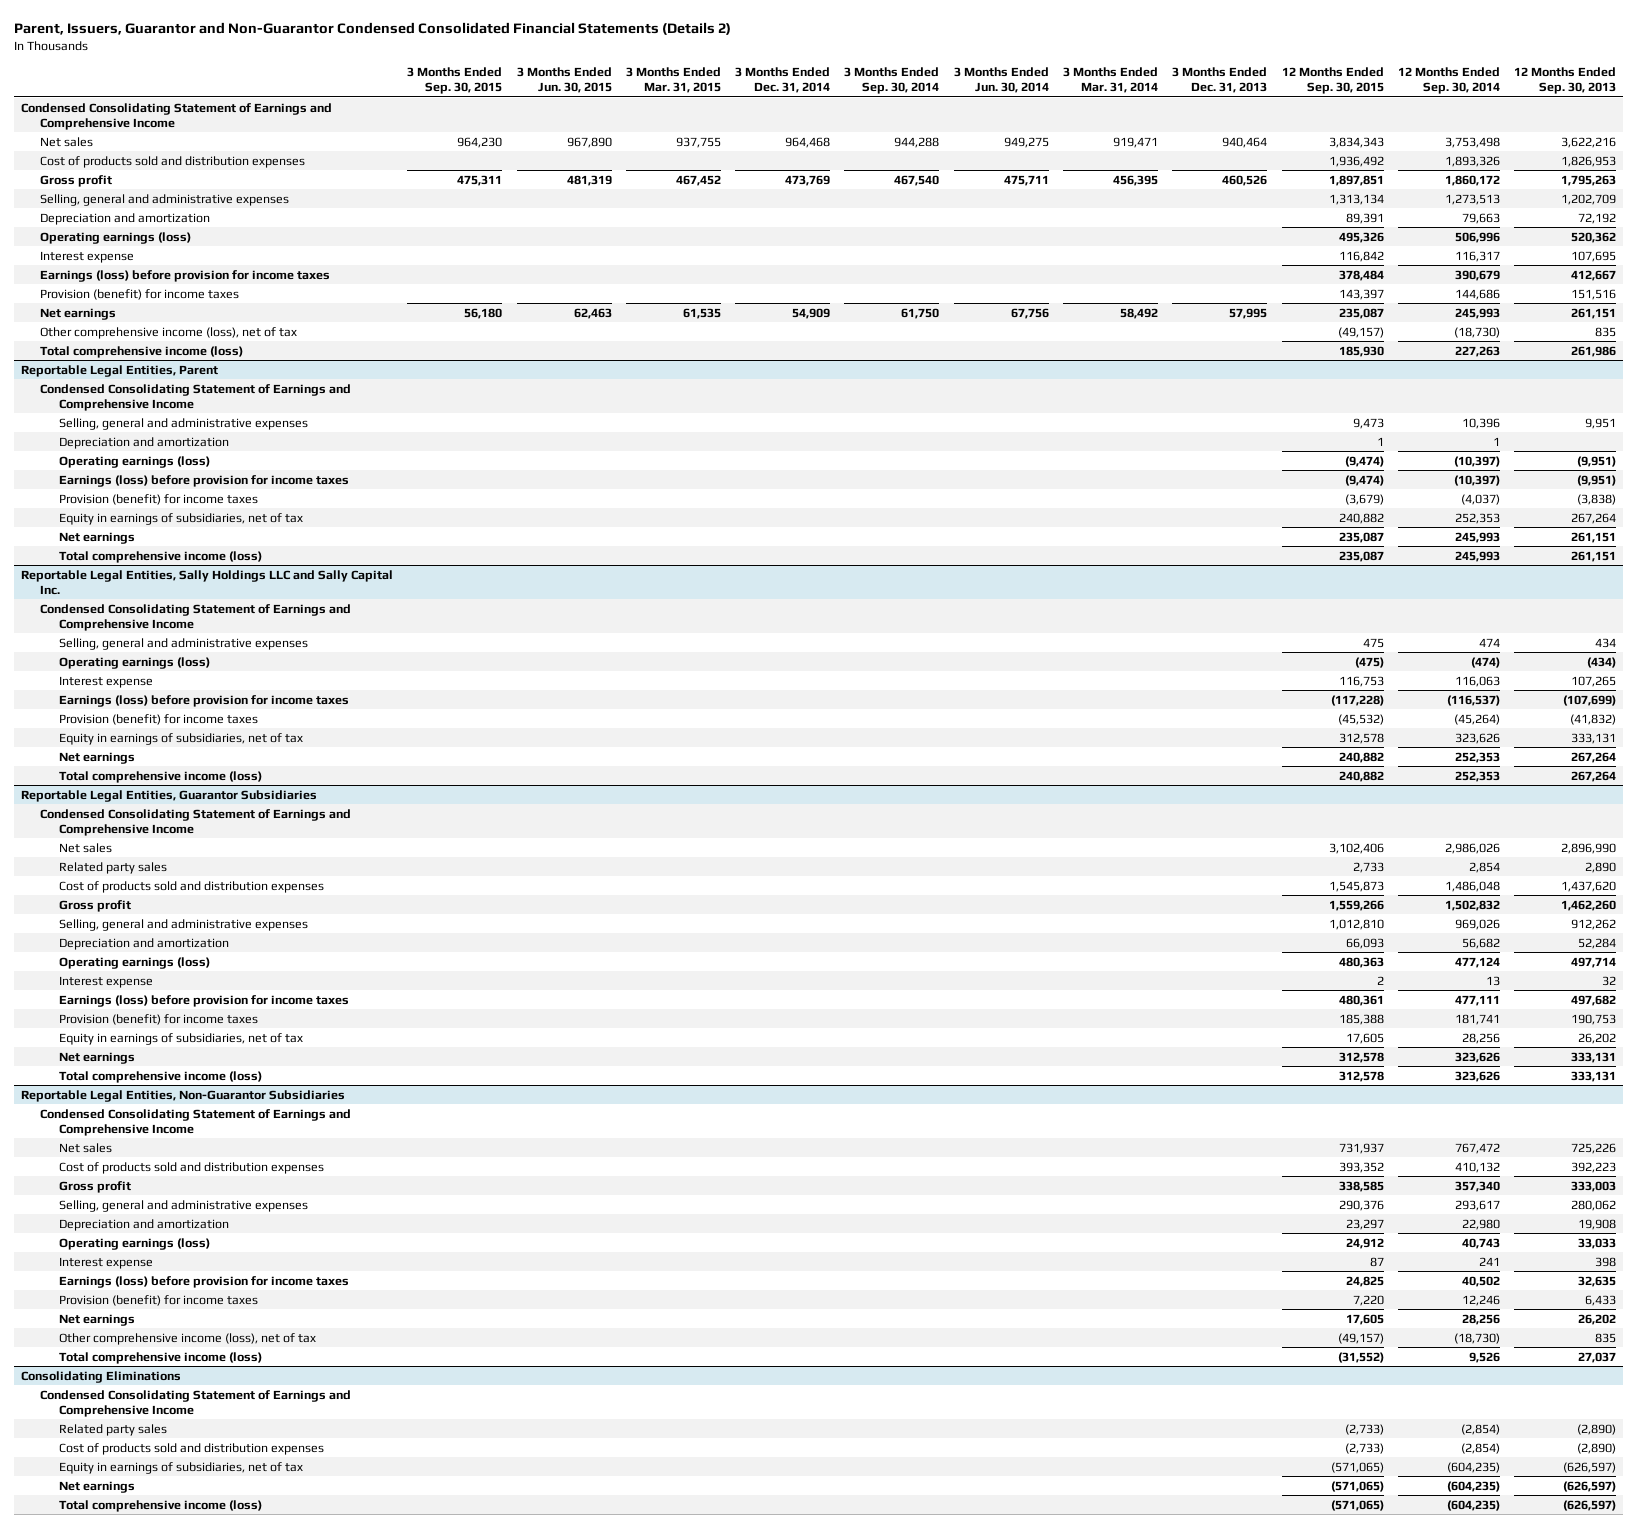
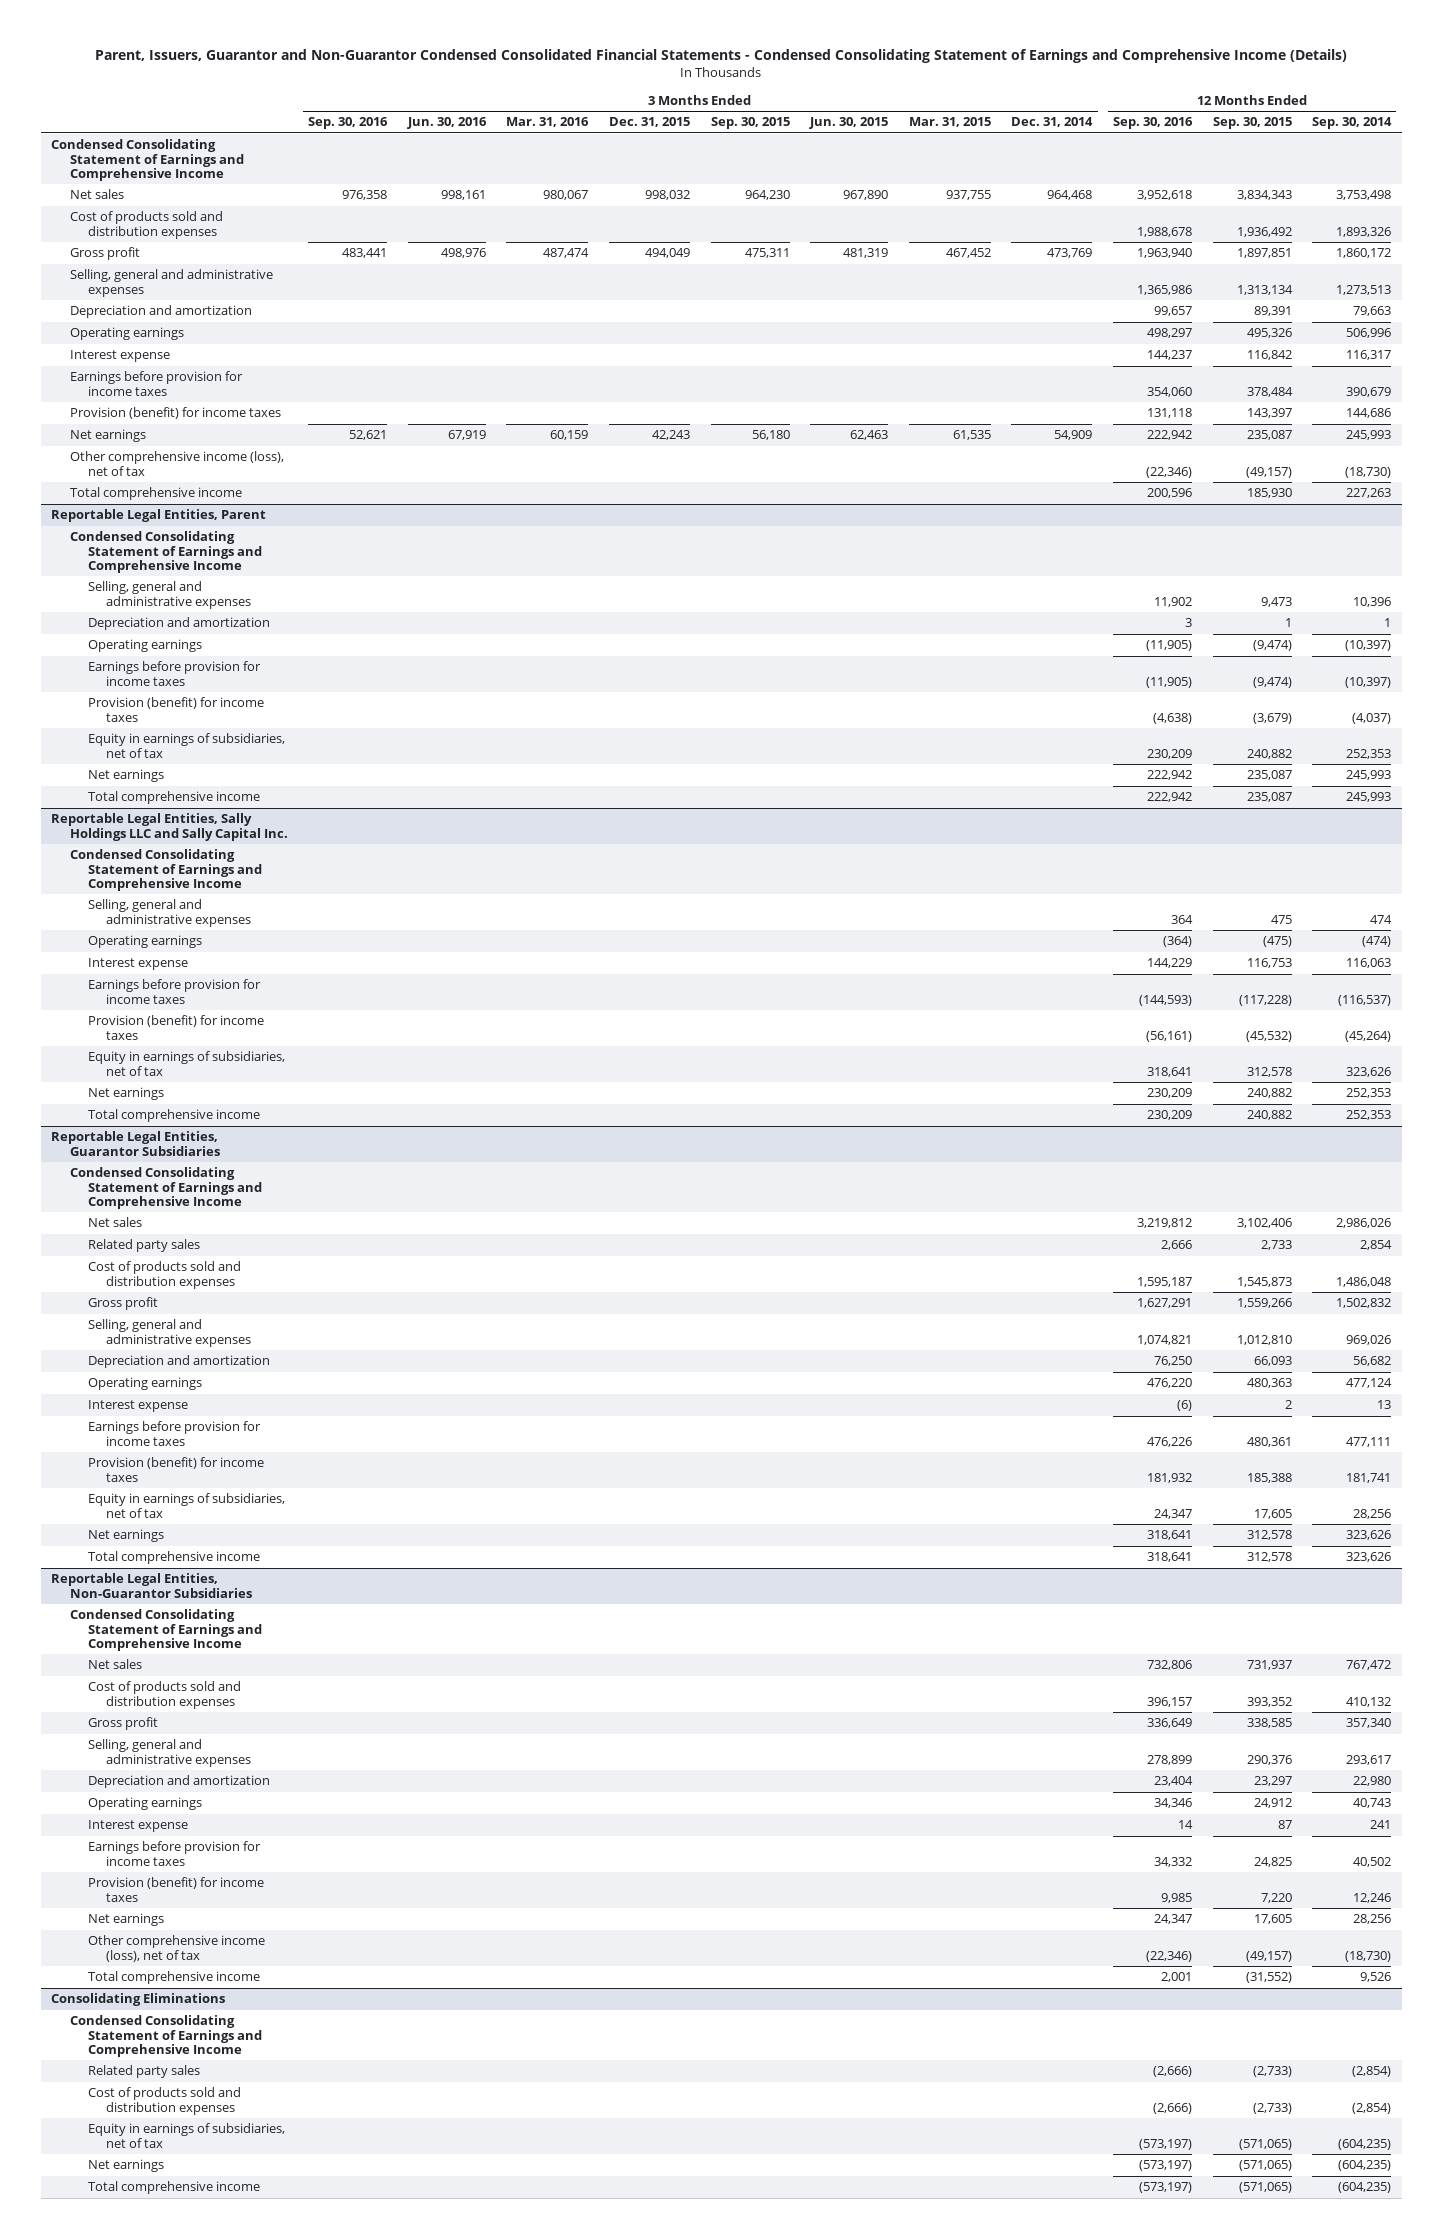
[13,22,731,36] Parent, Issuers, Guarantor and Non-Guarantor Condensed Consolidated Financial Statements (Details 2) -> [95,49,1348,64] Parent, Issuers, Guarantor and Non-Guarantor Condensed Consolidated Financial Statements - Condensed Consolidating Statement of Earnings and Comprehensive Income (Details)
[844,67,940,95] 3 Months Ended Sep. 30, 2014 -> none
[953,67,1049,94] 3 Months Ended Jun. 30, 2014 -> none
[1063,67,1159,94] 3 Months Ended Mar. 31, 2014 -> none
[1172,67,1268,94] 3 Months Ended Dec. 31, 2013 -> none
[1514,67,1617,95] 12 Months Ended Sep. 30, 2013 -> none
none -> [308,117,389,130] Sep. 30, 2016
none -> [406,117,487,130] Jun. 30, 2016
none -> [506,117,590,128] Mar. 31, 2016
none -> [609,117,691,128] Dec. 31, 2015
none -> [1113,117,1194,130] Sep. 30, 2016
[39,231,191,244] Operating earnings (loss) -> [69,327,184,341] Operating earnings
[39,269,330,282] Earnings (loss) before provision for income taxes -> [69,371,243,396] Earnings before provision for income taxes
[39,345,243,358] Total comprehensive income (loss) -> [69,487,242,501] Total comprehensive income
[58,455,210,468] Operating earnings (loss) -> [87,639,202,653] Operating earnings
[58,474,349,487] Earnings (loss) before provision for income taxes -> [87,661,261,686] Earnings before provision for income taxes
[58,550,262,563] Total comprehensive income (loss) -> [87,791,260,805] Total comprehensive income
[58,656,210,669] Operating earnings (loss) -> [87,935,202,949] Operating earnings
[58,694,349,707] Earnings (loss) before provision for income taxes -> [87,979,261,1004] Earnings before provision for income taxes
[58,770,262,783] Total comprehensive income (loss) -> [87,1109,260,1123] Total comprehensive income
[58,956,210,969] Operating earnings (loss) -> [87,1377,202,1391] Operating earnings
[58,994,349,1007] Earnings (loss) before provision for income taxes -> [87,1421,261,1446] Earnings before provision for income taxes
[58,1070,262,1083] Total comprehensive income (loss) -> [87,1551,260,1565] Total comprehensive income
[58,1237,210,1250] Operating earnings (loss) -> [87,1797,202,1811] Operating earnings
[58,1275,349,1288] Earnings (loss) before provision for income taxes -> [87,1841,261,1866] Earnings before provision for income taxes
[58,1351,262,1364] Total comprehensive income (loss) -> [87,1971,260,1985] Total comprehensive income
[58,1499,262,1512] Total comprehensive income (loss) -> [87,2181,260,2195] Total comprehensive income

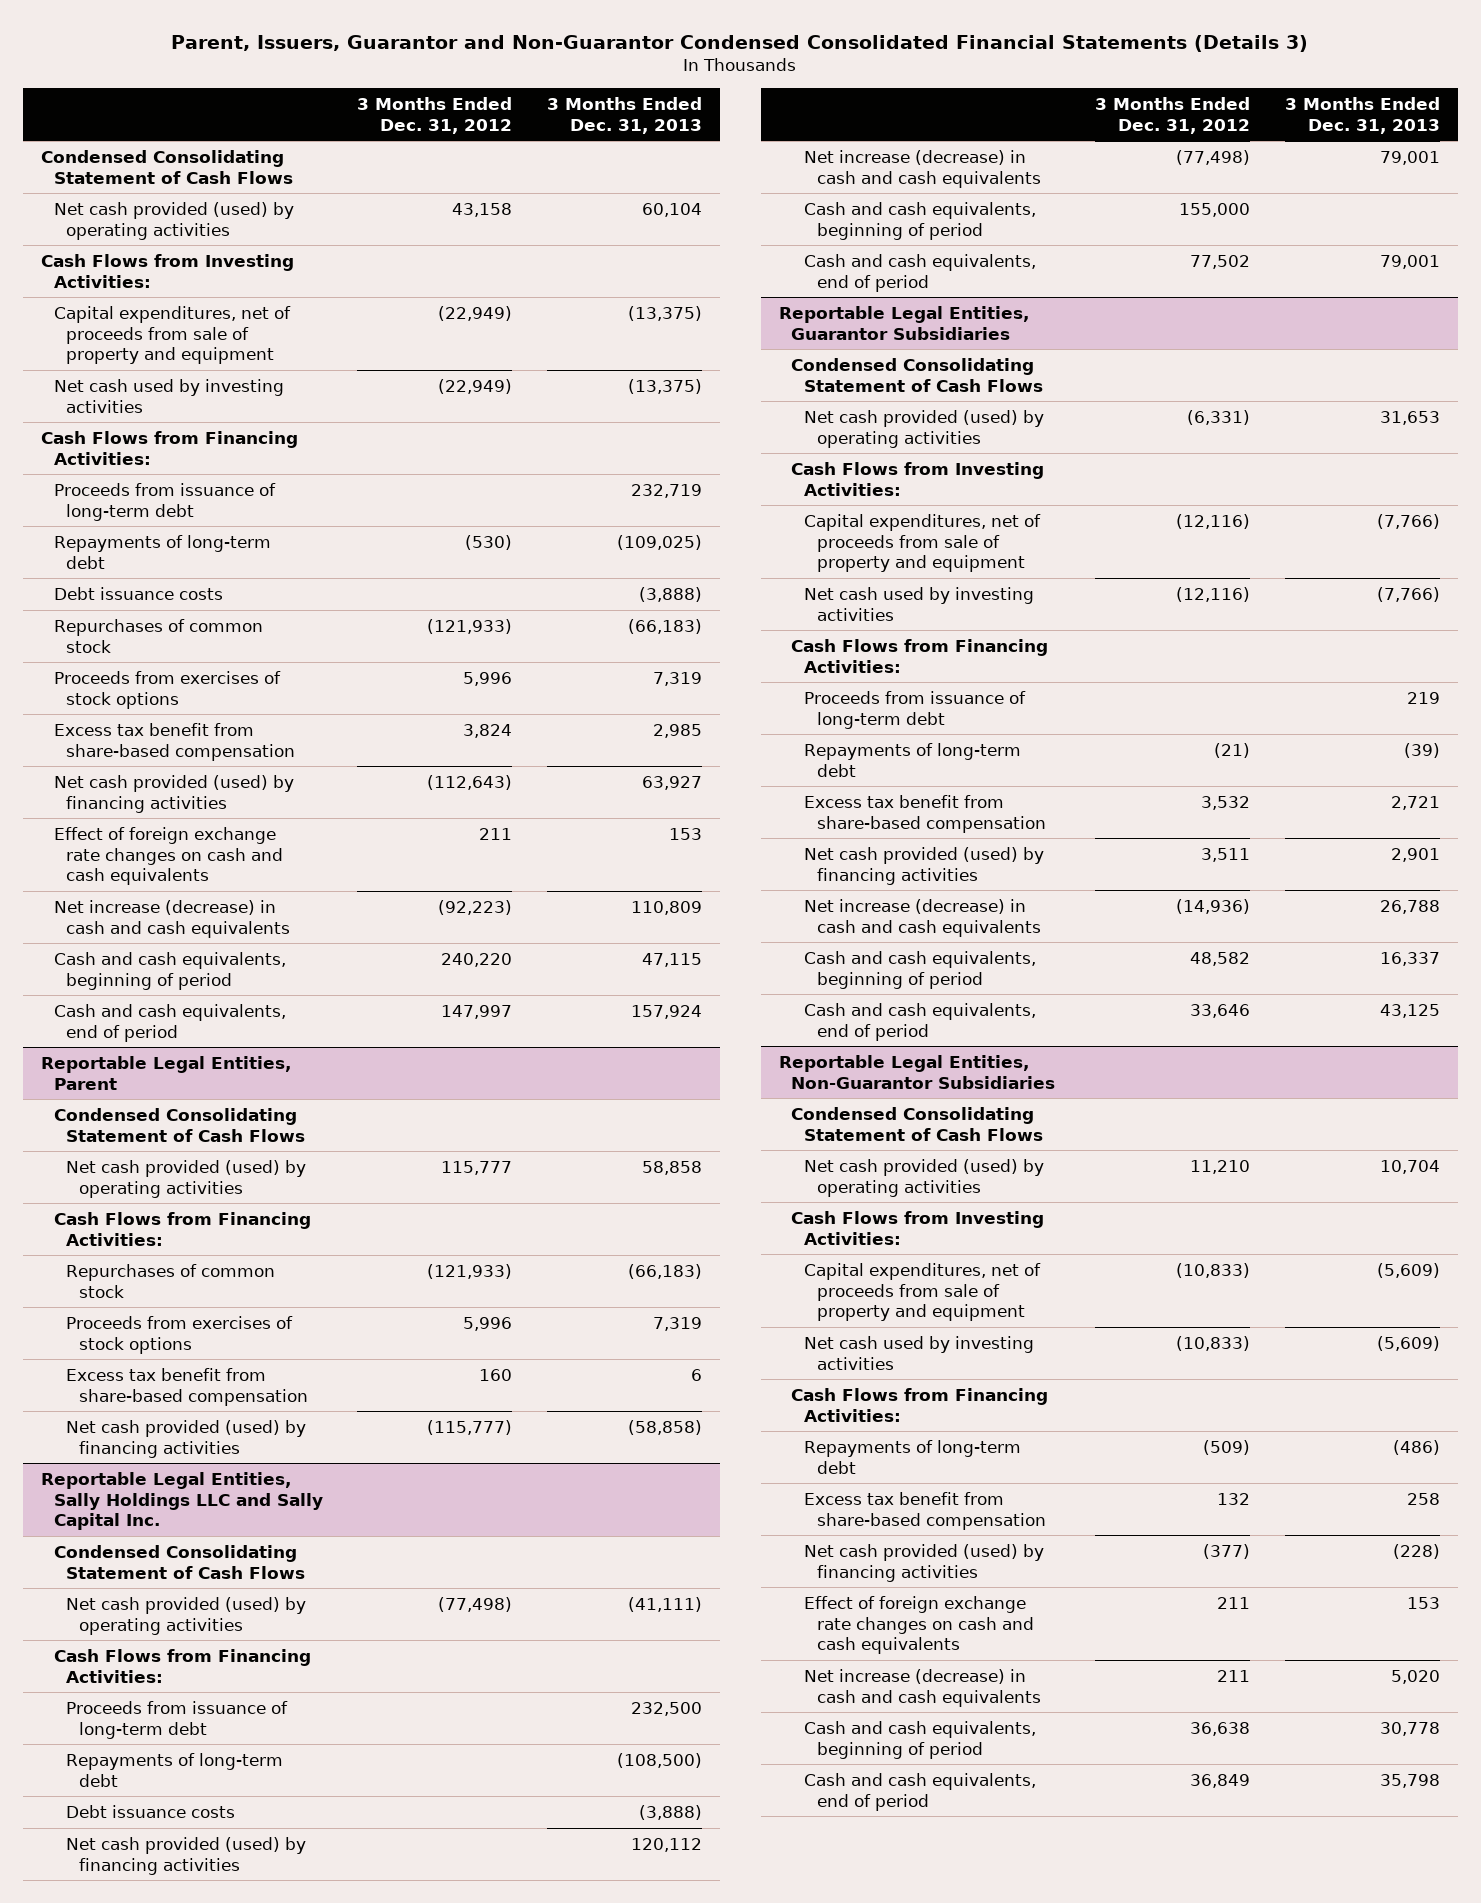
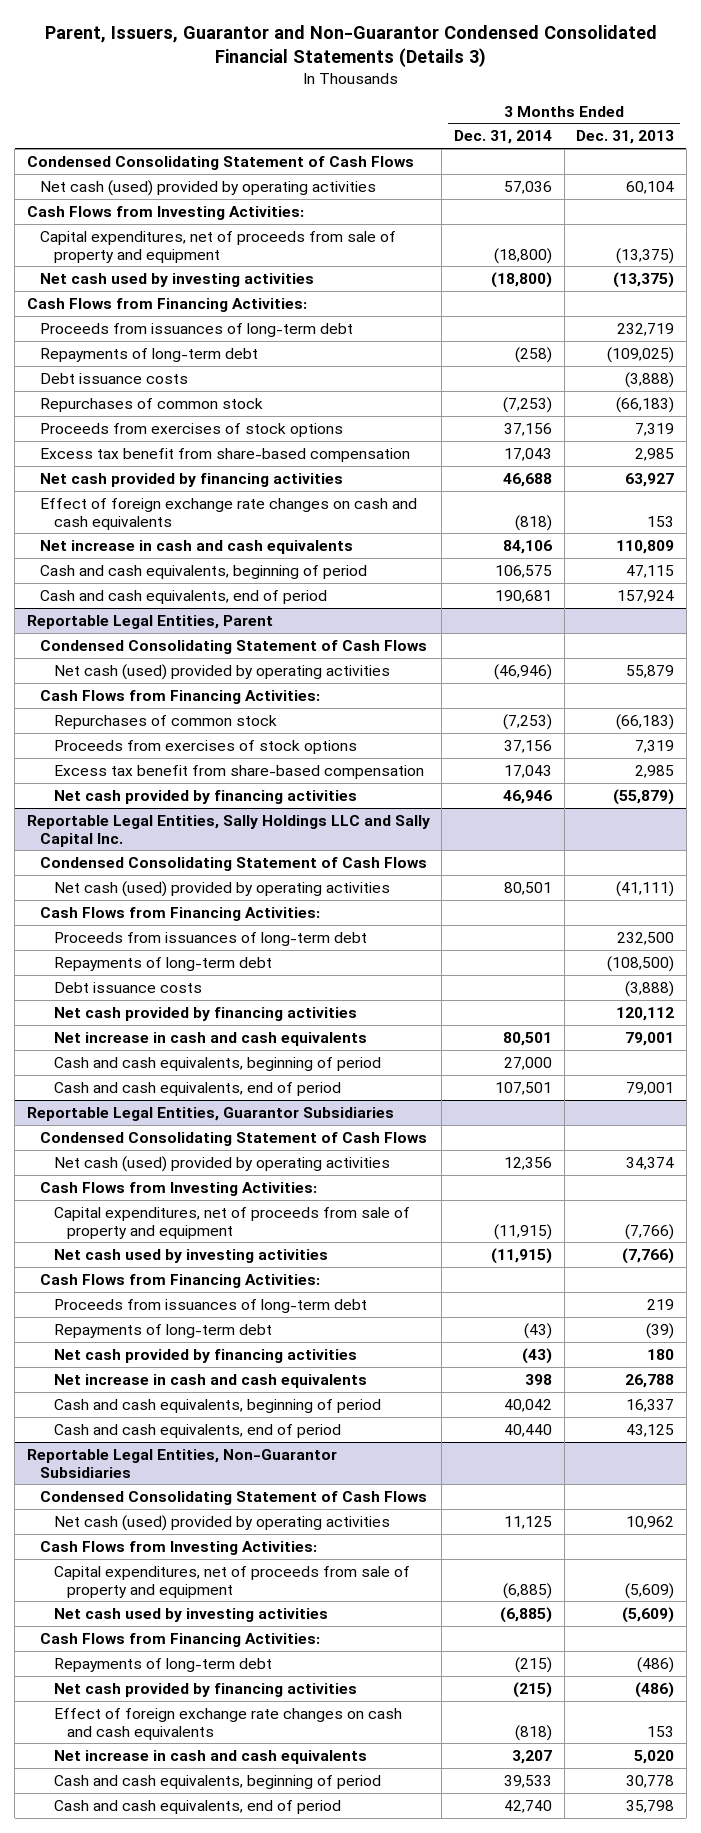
[357,96,513,134] 3 Months Ended Dec. 31, 2012 -> none
none -> [454,130,553,145] Dec. 31, 2014
[53,201,294,240] Net cash provided (used) by operating activities -> [40,179,377,196] Net cash (used) provided by operating activities
[53,482,276,521] Proceeds from issuance of long-term debt -> [40,322,354,337] Proceeds from issuances of long-term debt
[53,774,294,813] Net cash provided (used) by financing activities -> [40,472,344,487] Net cash provided by financing activities
[53,899,291,938] Net increase (decrease) in cash and cash equivalents -> [40,539,354,554] Net increase in cash and cash equivalents
[66,1159,307,1198] Net cash provided (used) by operating activities -> [53,663,390,680] Net cash (used) provided by operating activities
[642,1160,703,1175] 58,858 -> [626,664,675,678] 55,879
[691,1368,703,1381] 6 -> [635,764,675,778] 2,985
[66,1419,307,1458] Net cash provided (used) by financing activities -> [53,789,357,804] Net cash provided by financing activities
[628,1419,703,1435] (58,858) -> [613,788,675,805] (55,879)
[66,1596,307,1635] Net cash provided (used) by operating activities -> [53,880,390,897] Net cash (used) provided by operating activities
[66,1700,289,1739] Proceeds from issuance of long-term debt -> [53,931,367,946] Proceeds from issuances of long-term debt
[66,1836,307,1875] Net cash provided (used) by financing activities -> [53,1006,357,1021] Net cash provided by financing activities
[804,149,1042,188] Net increase (decrease) in cash and cash equivalents -> [53,1031,367,1046] Net increase in cash and cash equivalents
[804,409,1045,448] Net cash provided (used) by operating activities -> [53,1155,390,1172] Net cash (used) provided by operating activities
[1380,410,1441,425] 31,653 -> [626,1156,675,1170] 34,374
[804,690,1027,729] Proceeds from issuance of long-term debt -> [53,1298,367,1313] Proceeds from issuances of long-term debt
[804,794,1047,833] Excess tax benefit from share-based compensation -> none
[804,846,1045,885] Net cash provided (used) by financing activities -> [53,1348,357,1363] Net cash provided by financing activities
[1391,847,1441,862] 2,901 -> [647,1348,675,1360] 180
[804,898,1042,937] Net increase (decrease) in cash and cash equivalents -> [53,1373,367,1388] Net increase in cash and cash equivalents
[804,1158,1045,1197] Net cash provided (used) by operating activities -> [53,1514,390,1531] Net cash (used) provided by operating activities
[1380,1159,1441,1174] 10,704 -> [626,1515,675,1529] 10,962
[804,1491,1047,1530] Excess tax benefit from share-based compensation -> none
[804,1543,1045,1582] Net cash provided (used) by financing activities -> [53,1682,357,1697] Net cash provided by financing activities
[1393,1543,1441,1559] (228) -> [635,1681,675,1698] (486)
[804,1668,1042,1707] Net increase (decrease) in cash and cash equivalents -> [53,1749,367,1764] Net increase in cash and cash equivalents

